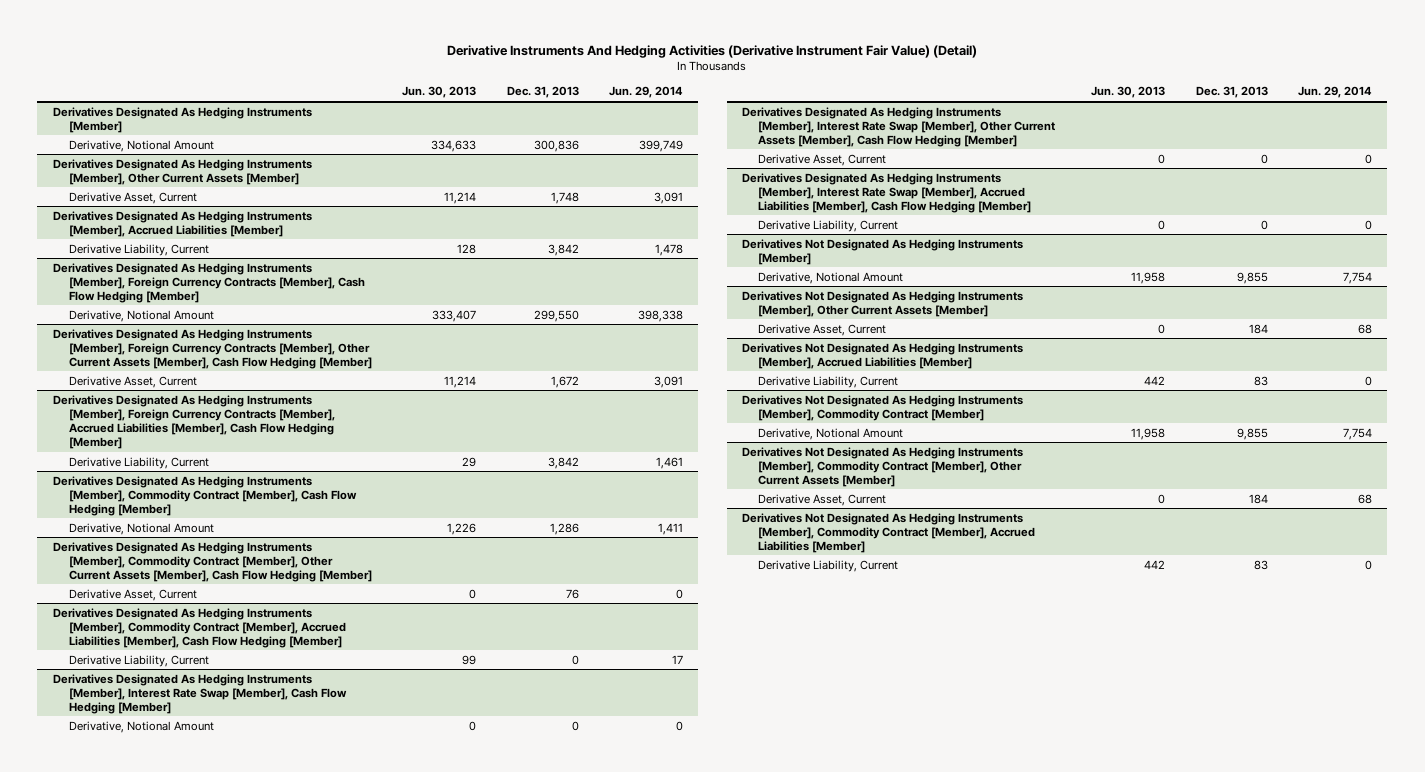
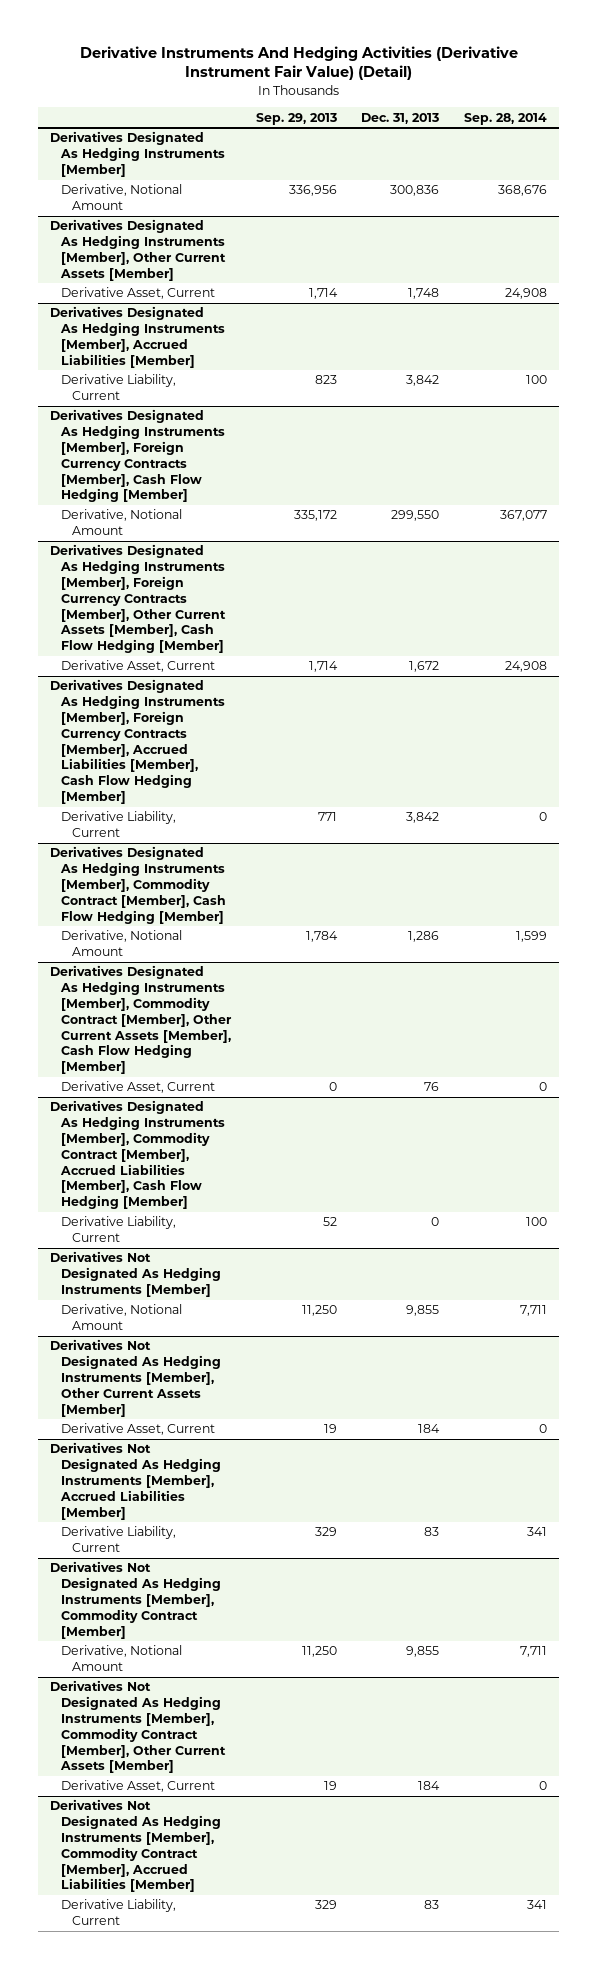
[402,86,477,99] Jun. 30, 2013 -> none
[608,86,683,99] Jun. 29, 2014 -> none
none -> [255,112,337,125] Sep. 29, 2013
none -> [463,112,547,125] Sep. 28, 2014
[52,673,347,714] Derivatives Designated As Hedging Instruments [Member], Interest Rate Swap [Member], Cash Flow Hedging [Member] -> none
[68,720,214,733] Derivative, Notional Amount -> none
[741,106,1055,147] Derivatives Designated As Hedging Instruments [Member], Interest Rate Swap [Member], Other Current Assets [Member], Cash Flow Hedging [Member] -> none
[757,153,886,166] Derivative Asset, Current -> none
[741,172,1031,213] Derivatives Designated As Hedging Instruments [Member], Interest Rate Swap [Member], Accrued Liabilities [Member], Cash Flow Hedging [Member] -> none
[757,219,898,232] Derivative Liability, Current -> none

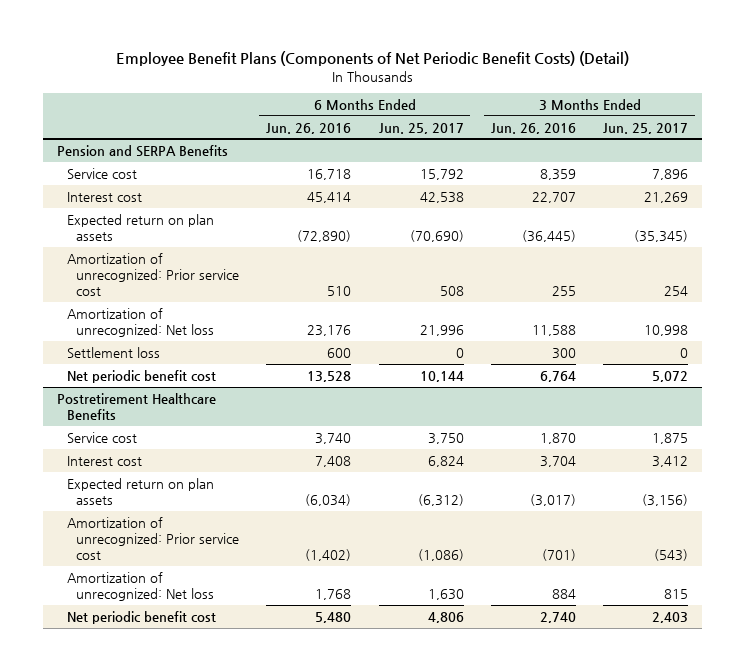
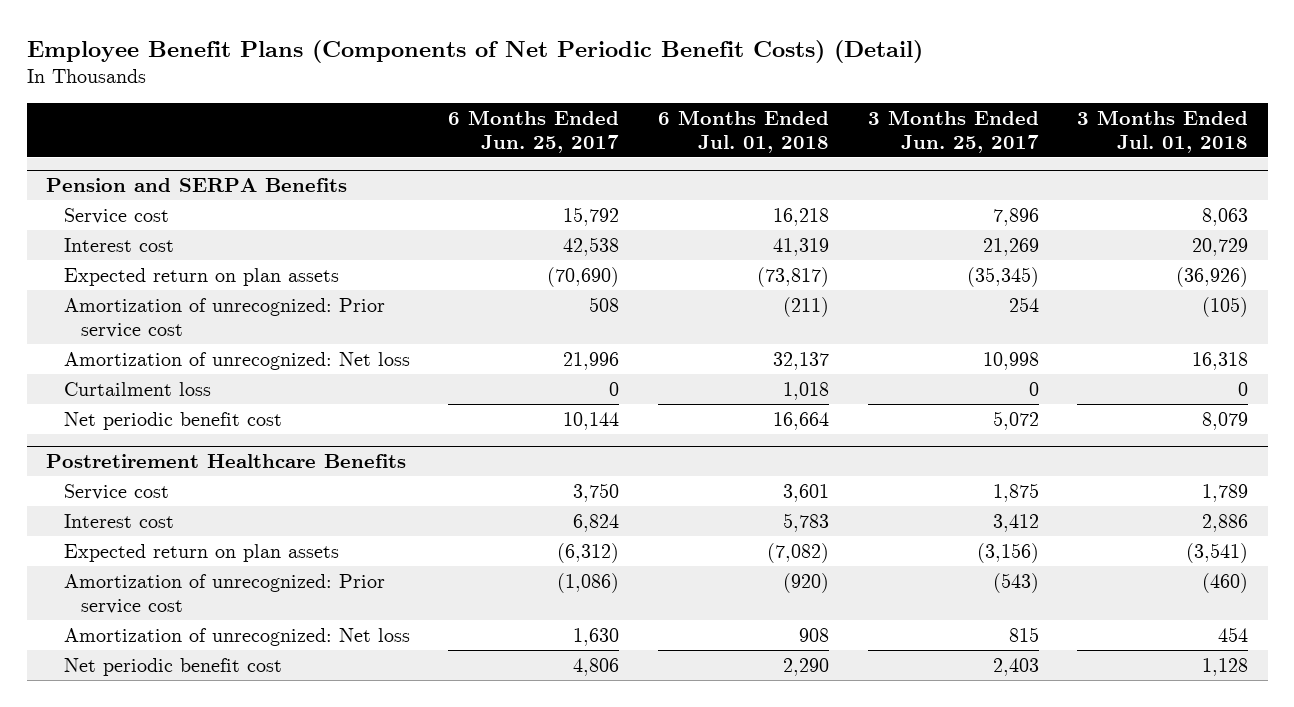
[266,122,352,134] Jun. 26, 2016 -> none
[490,122,576,134] Jun. 26, 2016 -> none
none -> [658,109,830,153] 6 Months Ended Jul. 01, 2018
none -> [1077,109,1249,153] 3 Months Ended Jul. 01, 2018
[66,346,160,358] Settlement loss -> [63,381,211,396] Curtailment loss

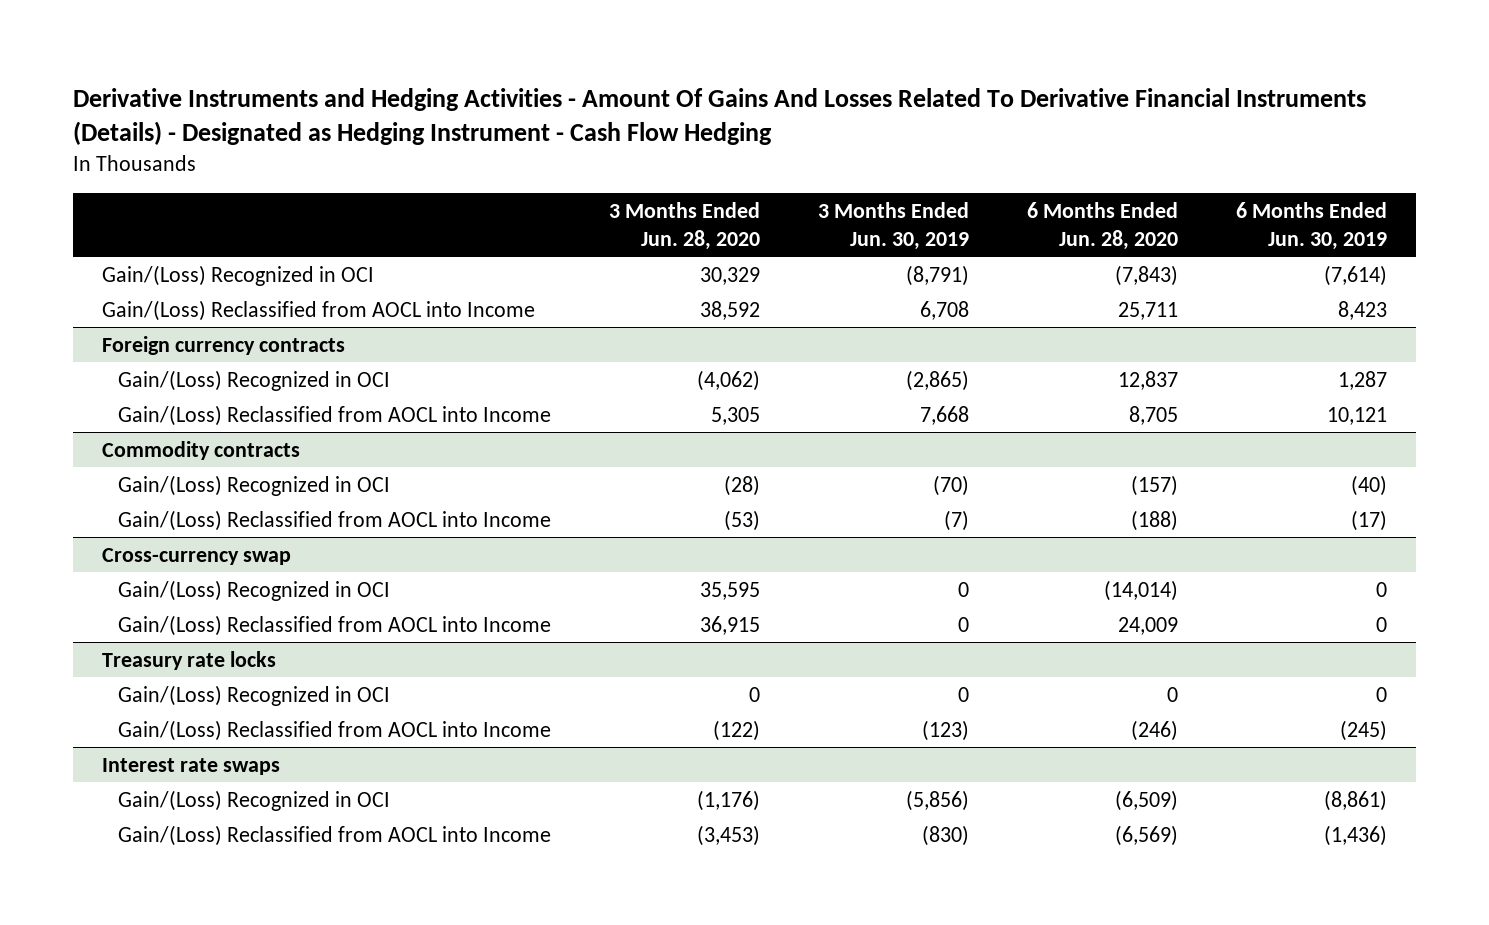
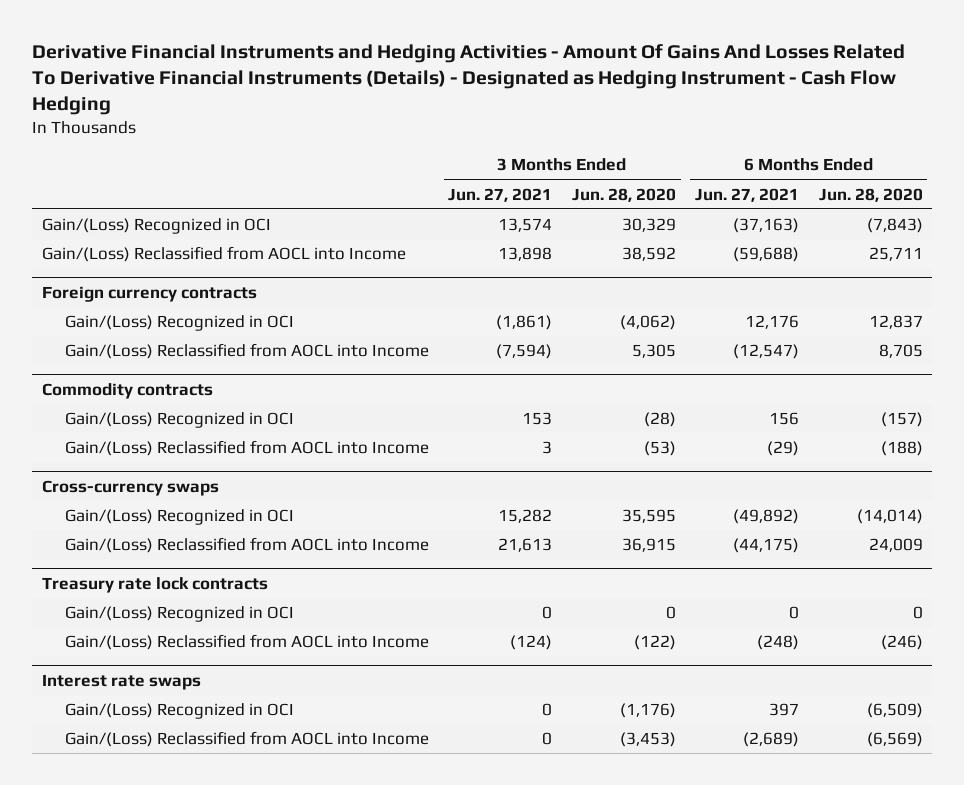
[72,87,1366,146] Derivative Instruments and Hedging Activities - Amount Of Gains And Losses Related To Derivative Financial Instruments (Details) - Designated as Hedging Instrument - Cash Flow Hedging -> [32,44,906,116] Derivative Financial Instruments and Hedging Activities - Amount Of Gains And Losses Related To Derivative Financial Instruments (Details) - Designated as Hedging Instrument - Cash Flow Hedging
[817,201,969,250] 3 Months Ended Jun. 30, 2019 -> none
[1235,201,1387,250] 6 Months Ended Jun. 30, 2019 -> none
none -> [448,187,553,202] Jun. 27, 2021
none -> [695,187,800,202] Jun. 27, 2021
[101,547,291,565] Cross-currency swap -> [41,480,219,497] Cross-currency swaps
[101,650,276,670] Treasury rate locks -> [41,577,268,594] Treasury rate lock contracts

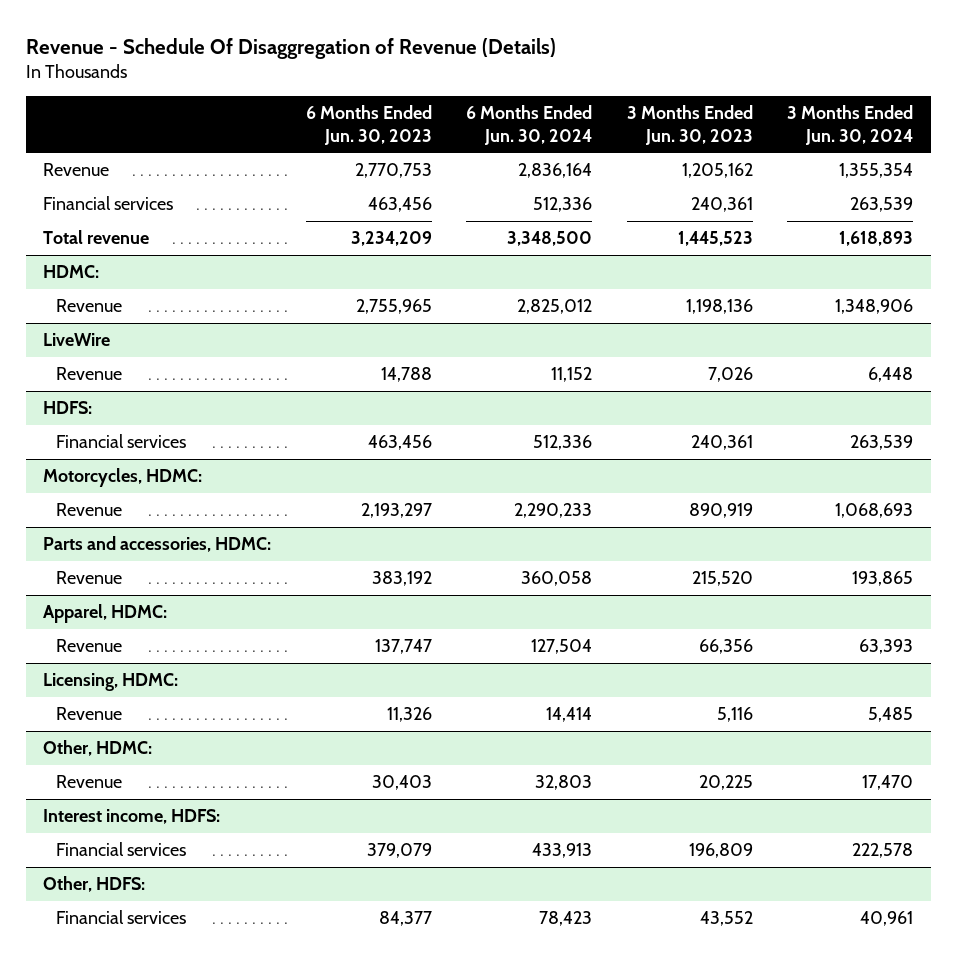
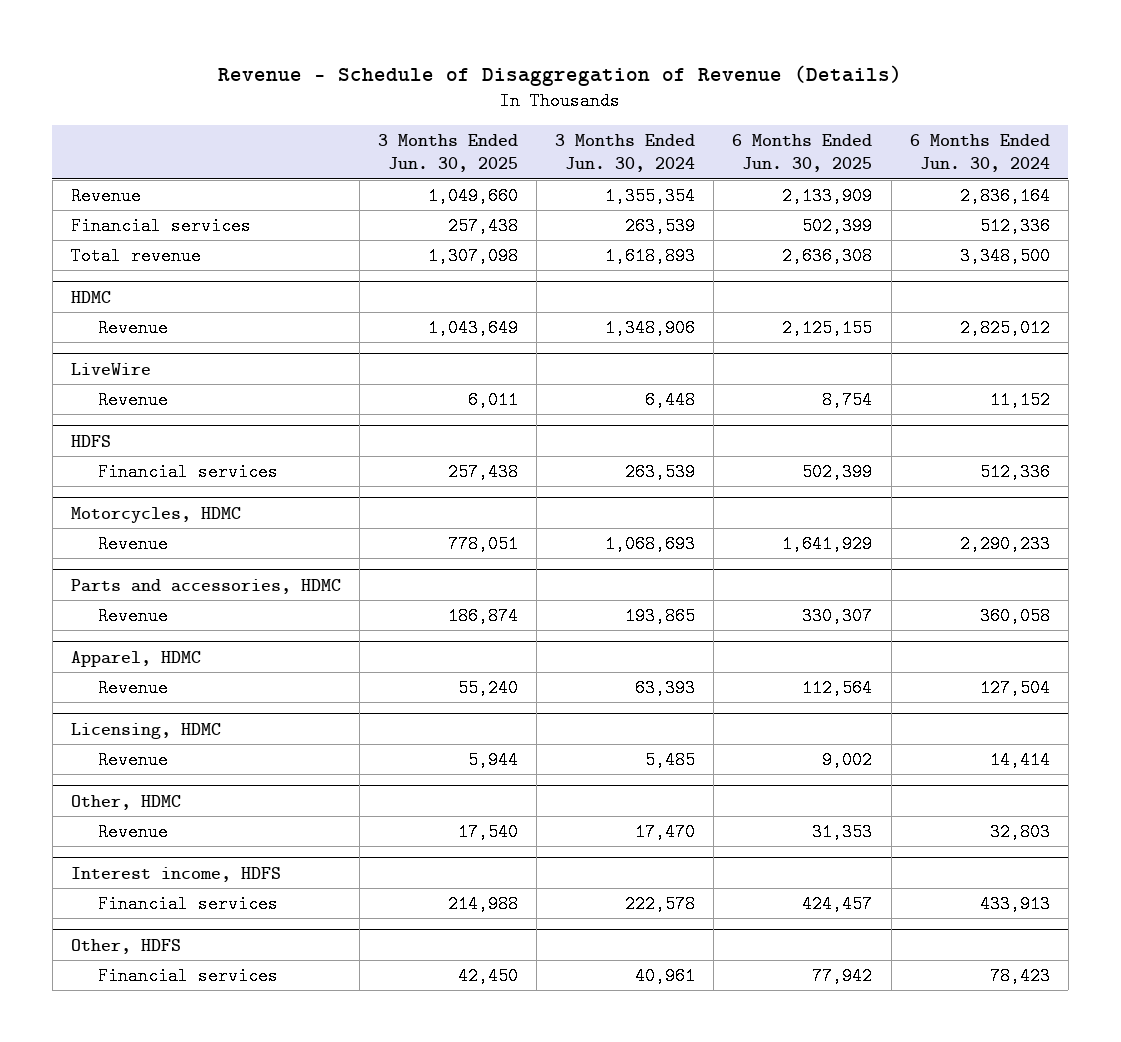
[25,37,556,59] Revenue - Schedule Of Disaggregation of Revenue (Details) -> [218,65,903,87] Revenue - Schedule of Disaggregation of Revenue (Details)
[305,105,432,145] 6 Months Ended Jun. 30, 2023 -> none
[626,105,753,145] 3 Months Ended Jun. 30, 2023 -> none
none -> [378,133,519,173] 3 Months Ended Jun. 30, 2025
none -> [732,133,873,173] 6 Months Ended Jun. 30, 2025
[43,265,100,279] HDMC: -> [71,290,112,303] HDMC
[43,401,93,415] HDFS: -> [71,434,112,447] HDFS
[43,468,203,488] Motorcycles, HDMC: -> [71,506,242,523] Motorcycles, HDMC
[43,536,272,553] Parts and accessories, HDMC: -> [71,578,342,594] Parts and accessories, HDMC
[43,604,168,624] Apparel, HDMC: -> [71,650,202,667] Apparel, HDMC
[43,673,179,692] Licensing, HDMC: -> [71,722,222,739] Licensing, HDMC
[43,740,153,757] Other, HDMC: -> [71,794,182,810] Other, HDMC
[43,809,221,825] Interest income, HDFS: -> [71,866,282,882] Interest income, HDFS
[43,876,146,893] Other, HDFS: -> [71,938,182,954] Other, HDFS

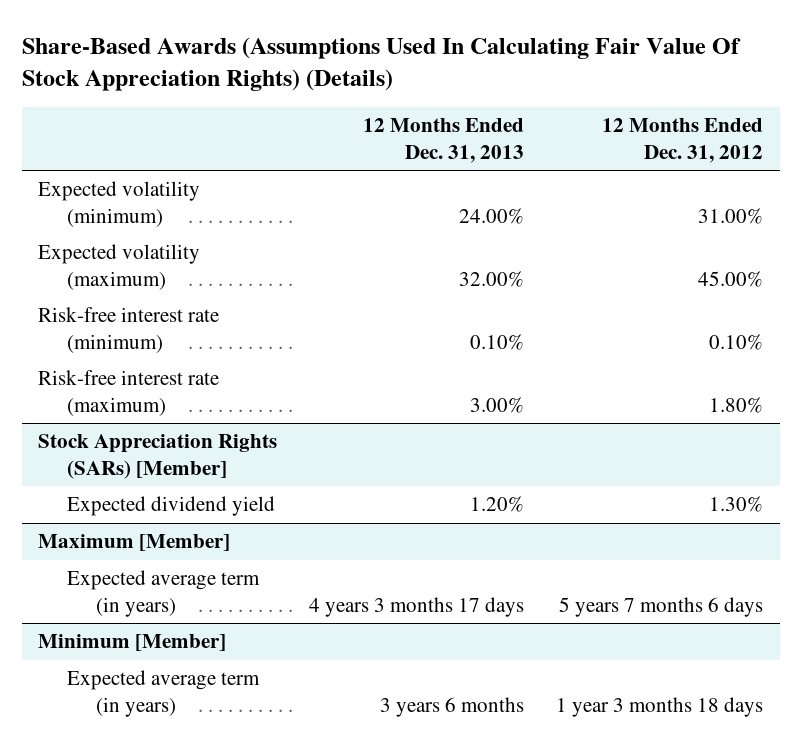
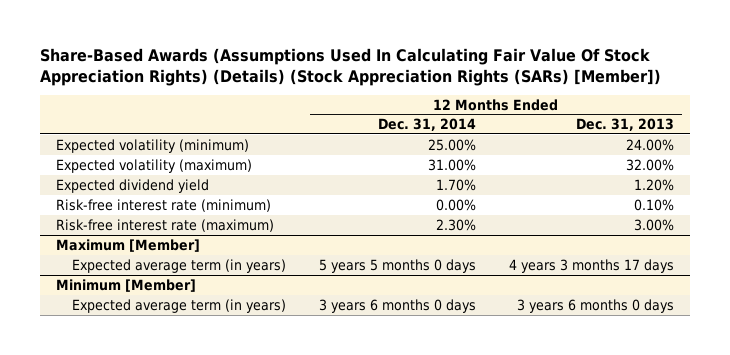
[21,36,741,92] Share-Based Awards (Assumptions Used In Calculating Fair Value Of Stock Appreciation Rights) (Details) -> [39,47,661,86] Share-Based Awards (Assumptions Used In Calculating Fair Value Of Stock Appreciation Rights) (Details) (Stock Appreciation Rights (SARs) [Member])
[602,118,764,163] 12 Months Ended Dec. 31, 2012 -> none
none -> [377,118,476,132] Dec. 31, 2014
none -> [56,178,210,193] Expected dividend yield
[37,434,277,479] Stock Appreciation Rights (SARs) [Member] -> none
[66,496,275,517] Expected dividend yield -> none
[380,696,525,717] 3 years 6 months -> [516,298,674,313] 3 years 6 months 0 days

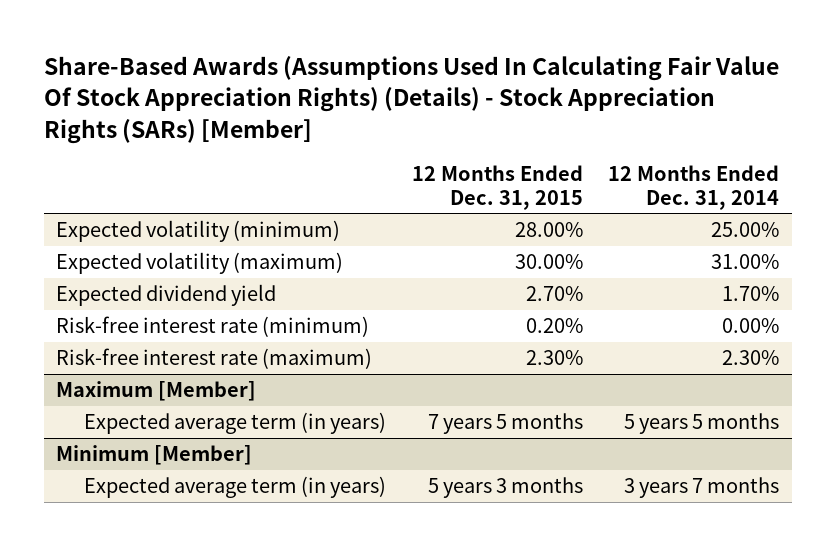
[39,47,661,86] Share-Based Awards (Assumptions Used In Calculating Fair Value Of Stock Appreciation Rights) (Details) (Stock Appreciation Rights (SARs) [Member]) -> [43,56,779,144] Share-Based Awards (Assumptions Used In Calculating Fair Value Of Stock Appreciation Rights) (Details) - Stock Appreciation Rights (SARs) [Member]
[575,118,674,132] Dec. 31, 2013 -> none
none -> [411,165,583,210] 12 Months Ended Dec. 31, 2015
[318,258,476,273] 5 years 5 months 0 days -> [623,413,779,435] 5 years 5 months
[318,298,476,313] 3 years 6 months 0 days -> [623,477,779,499] 3 years 7 months

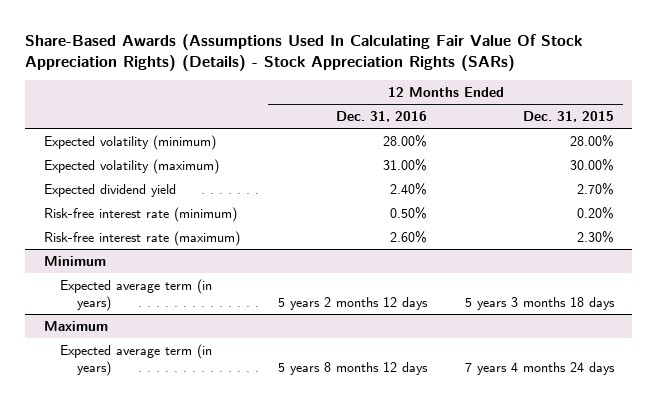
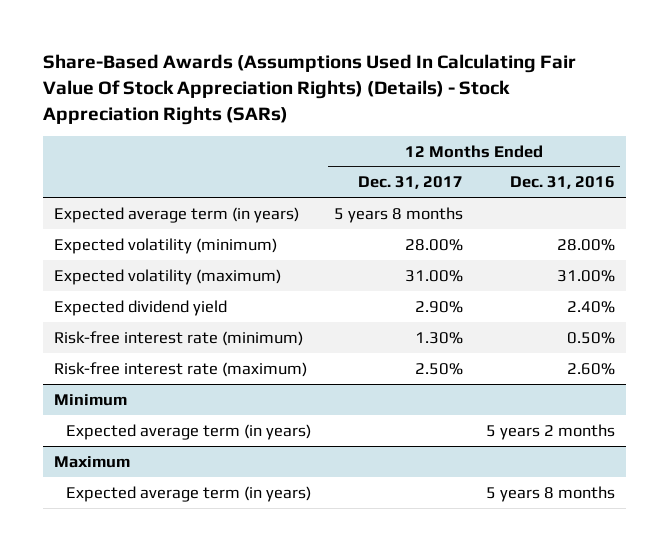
[522,111,614,123] Dec. 31, 2015 -> none
none -> [358,176,464,190] Dec. 31, 2017
none -> [54,206,300,223] Expected average term (in years)
[277,296,428,310] 5 years 2 months 12 days -> [485,423,615,440] 5 years 2 months
[277,361,428,375] 5 years 8 months 12 days -> [485,485,615,502] 5 years 8 months

